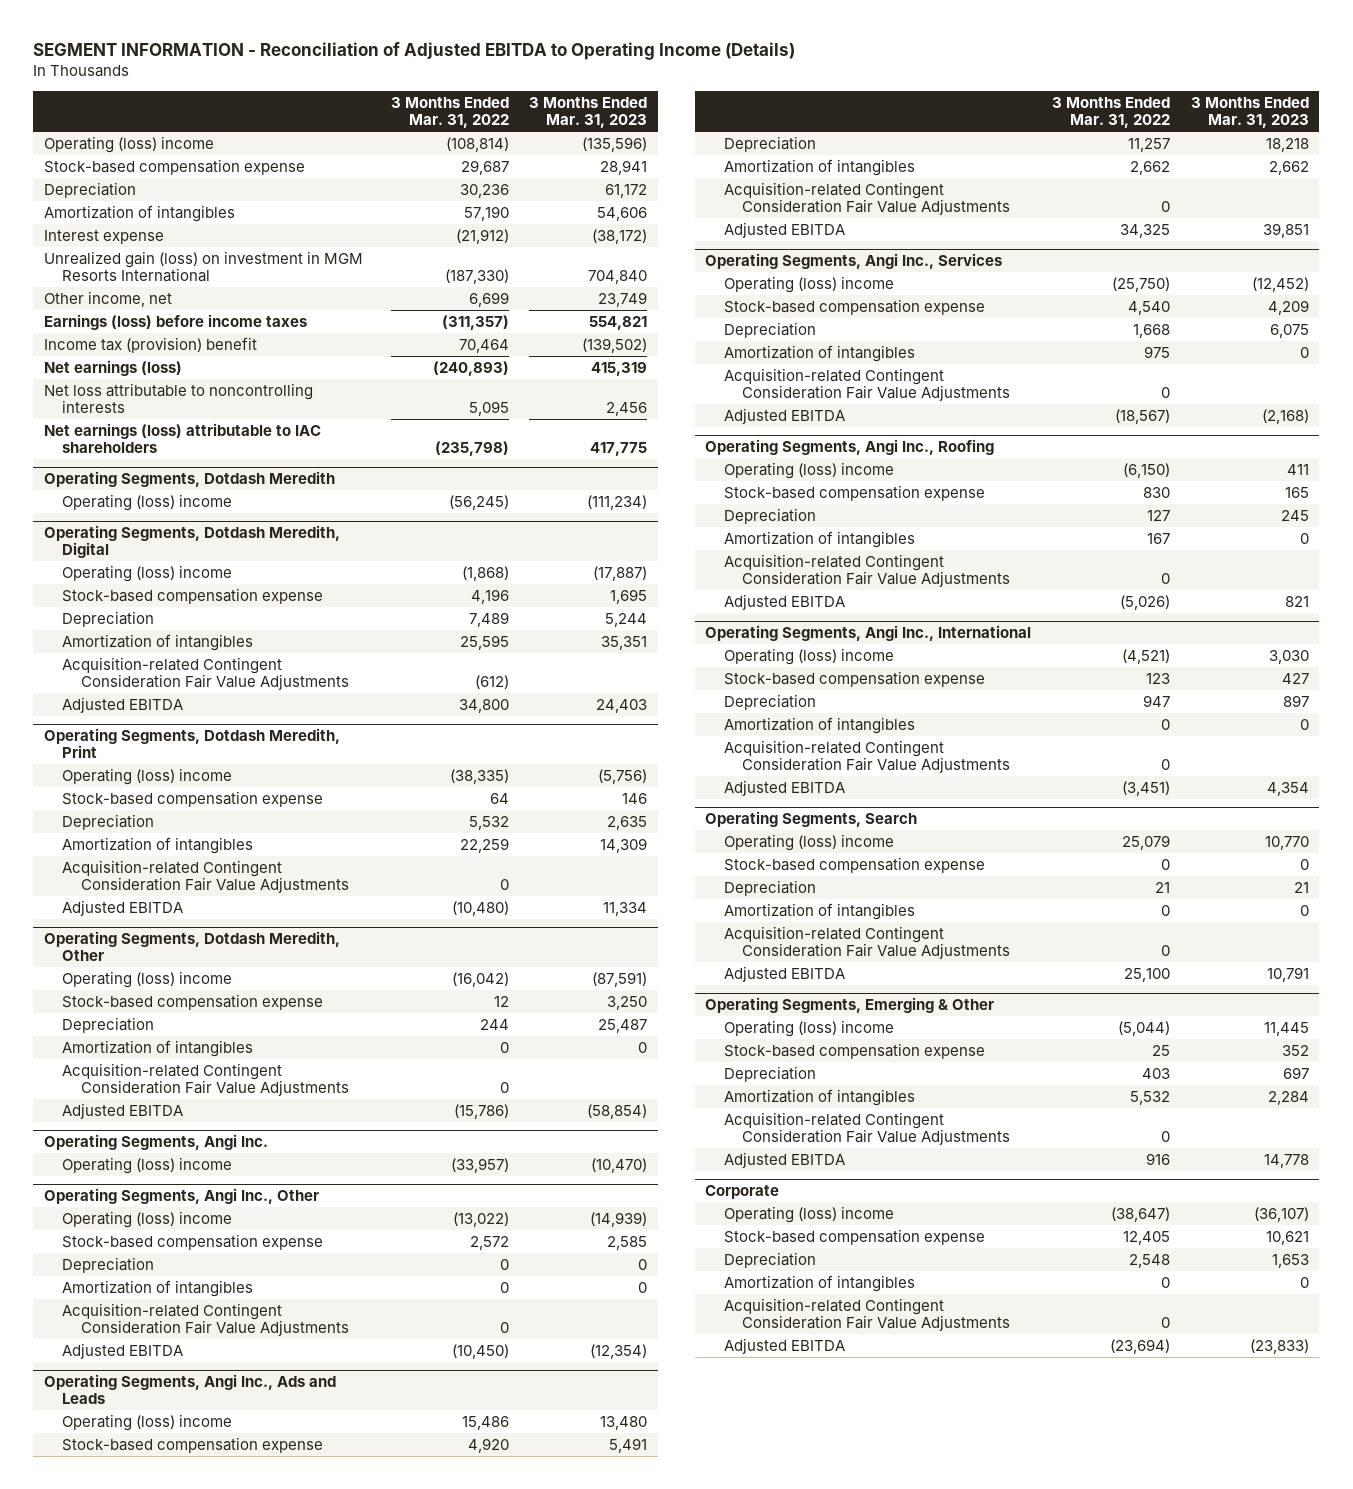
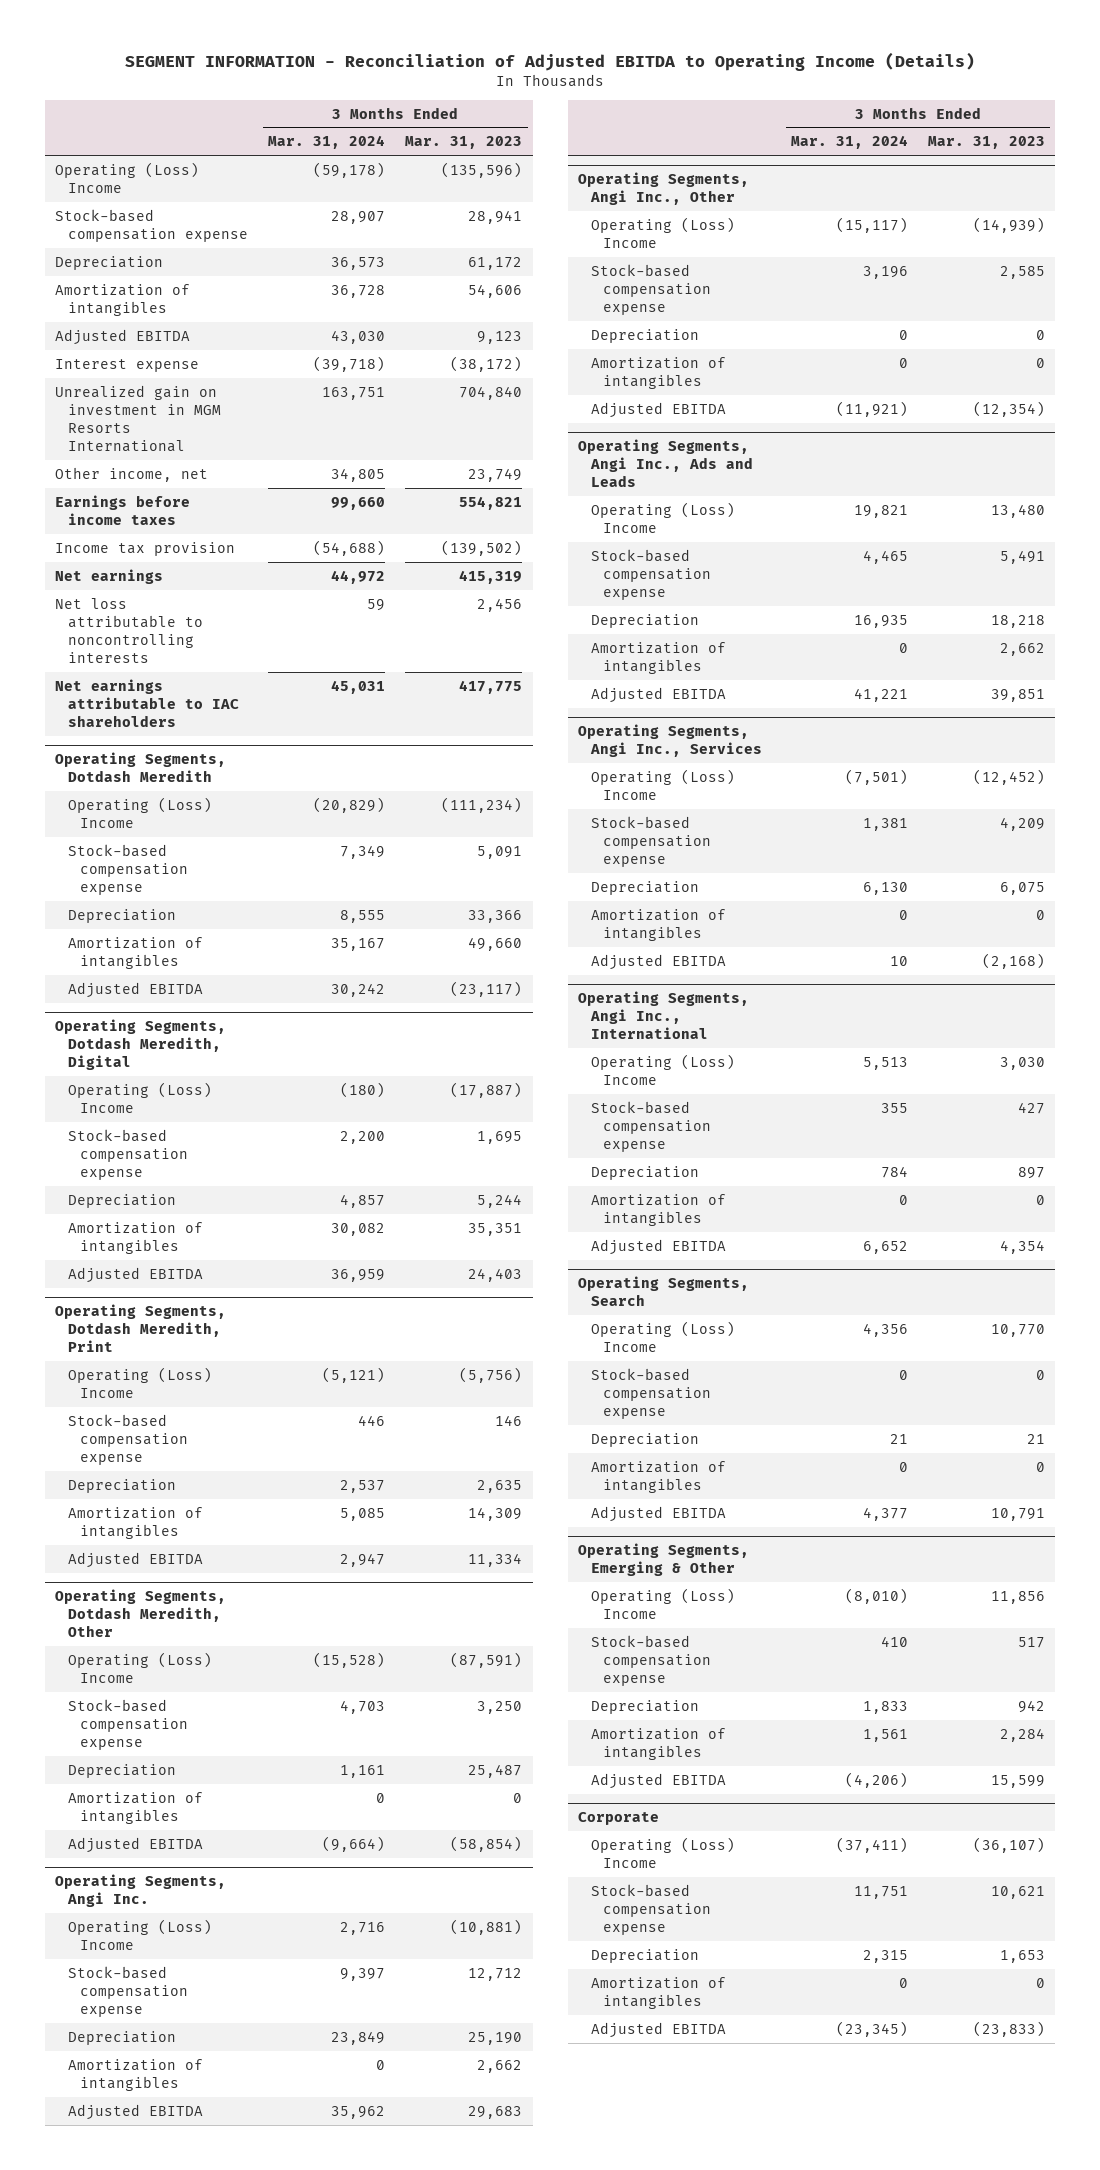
[390,97,509,129] 3 Months Ended Mar. 31, 2022 -> none
none -> [268,135,386,150] Mar. 31, 2024
[43,135,214,153] Operating (loss) income -> [55,161,200,193] Operating (Loss) Income
none -> [55,328,191,345] Adjusted EBITDA
[43,250,363,282] Unrealized gain (loss) on investment in MGM Resorts International -> [55,384,221,453] Unrealized gain on investment in MGM Resorts International
[43,313,307,330] Earnings (loss) before income taxes -> [55,494,191,525] Earnings before income taxes
[43,336,257,353] Income tax (provision) benefit -> [55,541,236,556] Income tax provision
[43,359,182,376] Net earnings (loss) -> [55,568,164,584] Net earnings
[43,422,321,453] Net earnings (loss) attributable to IAC shareholders -> [55,678,239,727] Net earnings attributable to IAC shareholders
[62,493,233,511] Operating (loss) income -> [67,796,212,828] Operating (Loss) Income
none -> [67,843,189,895] Stock-based compensation expense
none -> [67,908,176,923] Depreciation
none -> [67,936,203,969] Amortization of intangibles
none -> [67,981,203,998] Adjusted EBITDA
[62,564,233,582] Operating (loss) income -> [67,1081,212,1113] Operating (Loss) Income
[62,656,349,690] Acquisition-related Contingent Consideration Fair Value Adjustments -> none
[62,767,233,785] Operating (loss) income -> [67,1366,212,1398] Operating (Loss) Income
[62,859,349,893] Acquisition-related Contingent Consideration Fair Value Adjustments -> none
[62,970,233,988] Operating (loss) income -> [67,1651,212,1683] Operating (Loss) Income
[62,1062,349,1096] Acquisition-related Contingent Consideration Fair Value Adjustments -> none
[62,1156,233,1174] Operating (loss) income -> [67,1918,212,1950] Operating (Loss) Income
[591,1157,648,1173] (10,470) -> [450,1918,523,1935] (10,881)
none -> [67,1965,189,2017] Stock-based compensation expense
none -> [67,2030,176,2045] Depreciation
none -> [67,2058,203,2091] Amortization of intangibles
none -> [67,2103,203,2120] Adjusted EBITDA
[62,1210,233,1228] Operating (loss) income -> [590,216,735,248] Operating (Loss) Income
[62,1302,349,1336] Acquisition-related Contingent Consideration Fair Value Adjustments -> none
[62,1413,233,1431] Operating (loss) income -> [590,501,735,533] Operating (Loss) Income
[723,181,1011,215] Acquisition-related Contingent Consideration Fair Value Adjustments -> none
[723,275,894,293] Operating (loss) income -> [590,768,735,800] Operating (Loss) Income
[723,367,1011,401] Acquisition-related Contingent Consideration Fair Value Adjustments -> none
[705,439,995,456] Operating Segments, Angi Inc., Roofing -> none
[723,461,894,479] Operating (loss) income -> none
[723,484,985,501] Stock-based compensation expense -> none
[723,507,816,524] Depreciation -> none
[723,530,915,548] Amortization of intangibles -> none
[723,553,1011,587] Acquisition-related Contingent Consideration Fair Value Adjustments -> none
[723,593,845,610] Adjusted EBITDA -> none
[723,647,894,665] Operating (loss) income -> [590,1053,735,1085] Operating (Loss) Income
[723,739,1011,773] Acquisition-related Contingent Consideration Fair Value Adjustments -> none
[723,833,894,851] Operating (loss) income -> [590,1320,735,1352] Operating (Loss) Income
[723,925,1011,959] Acquisition-related Contingent Consideration Fair Value Adjustments -> none
[723,1019,894,1037] Operating (loss) income -> [590,1587,735,1619] Operating (Loss) Income
[1263,1021,1309,1036] 11,445 -> [991,1590,1046,1604] 11,856
[1281,1044,1309,1056] 352 -> [1018,1636,1046,1648] 517
[1282,1066,1309,1079] 697 -> [1018,1699,1046,1713] 942
[723,1111,1011,1145] Acquisition-related Contingent Consideration Fair Value Adjustments -> none
[1263,1153,1309,1168] 14,778 -> [991,1774,1046,1788] 15,599
[723,1205,894,1223] Operating (loss) income -> [590,1836,735,1868] Operating (Loss) Income
[723,1297,1011,1331] Acquisition-related Contingent Consideration Fair Value Adjustments -> none

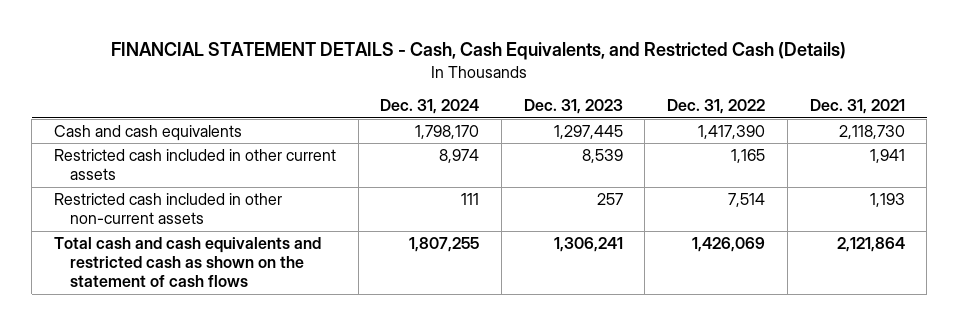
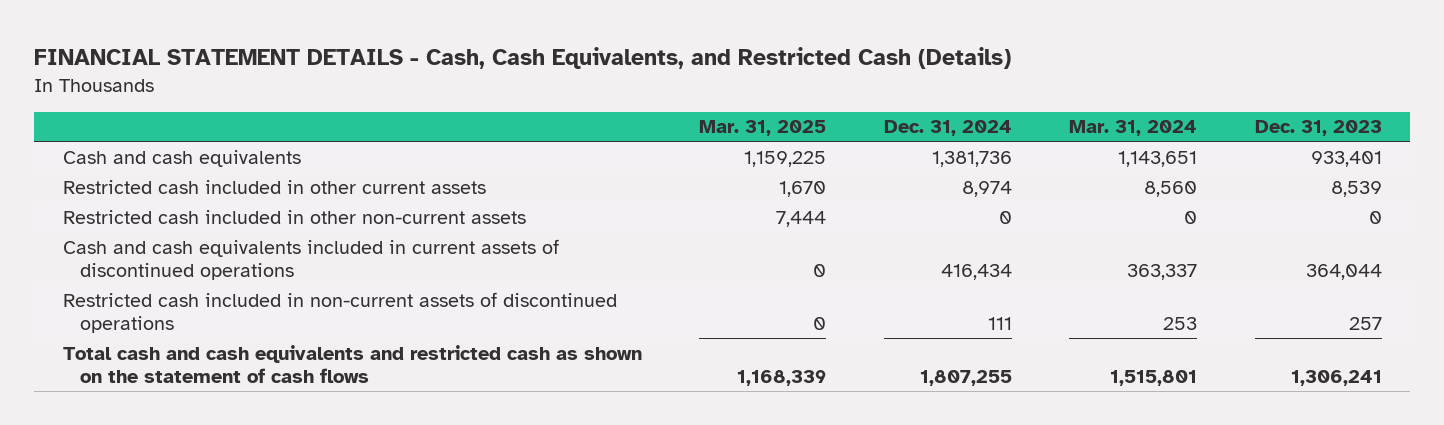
[667,99,766,115] Dec. 31, 2022 -> none
[809,99,905,115] Dec. 31, 2021 -> none
none -> [699,120,827,137] Mar. 31, 2025
none -> [1069,120,1198,137] Mar. 31, 2024
[415,124,480,139] 1,798,170 -> [931,150,1012,167] 1,381,736
[553,124,623,139] 1,297,445 -> [1310,150,1382,167] 933,401
[461,192,480,205] 111 -> [998,210,1012,224] 0
[596,192,623,205] 257 -> [1368,210,1382,224] 0
none -> [62,238,559,281] Cash and cash equivalents included in current assets of discontinued operations
none -> [62,291,617,334] Restricted cash included in non-current assets of discontinued operations

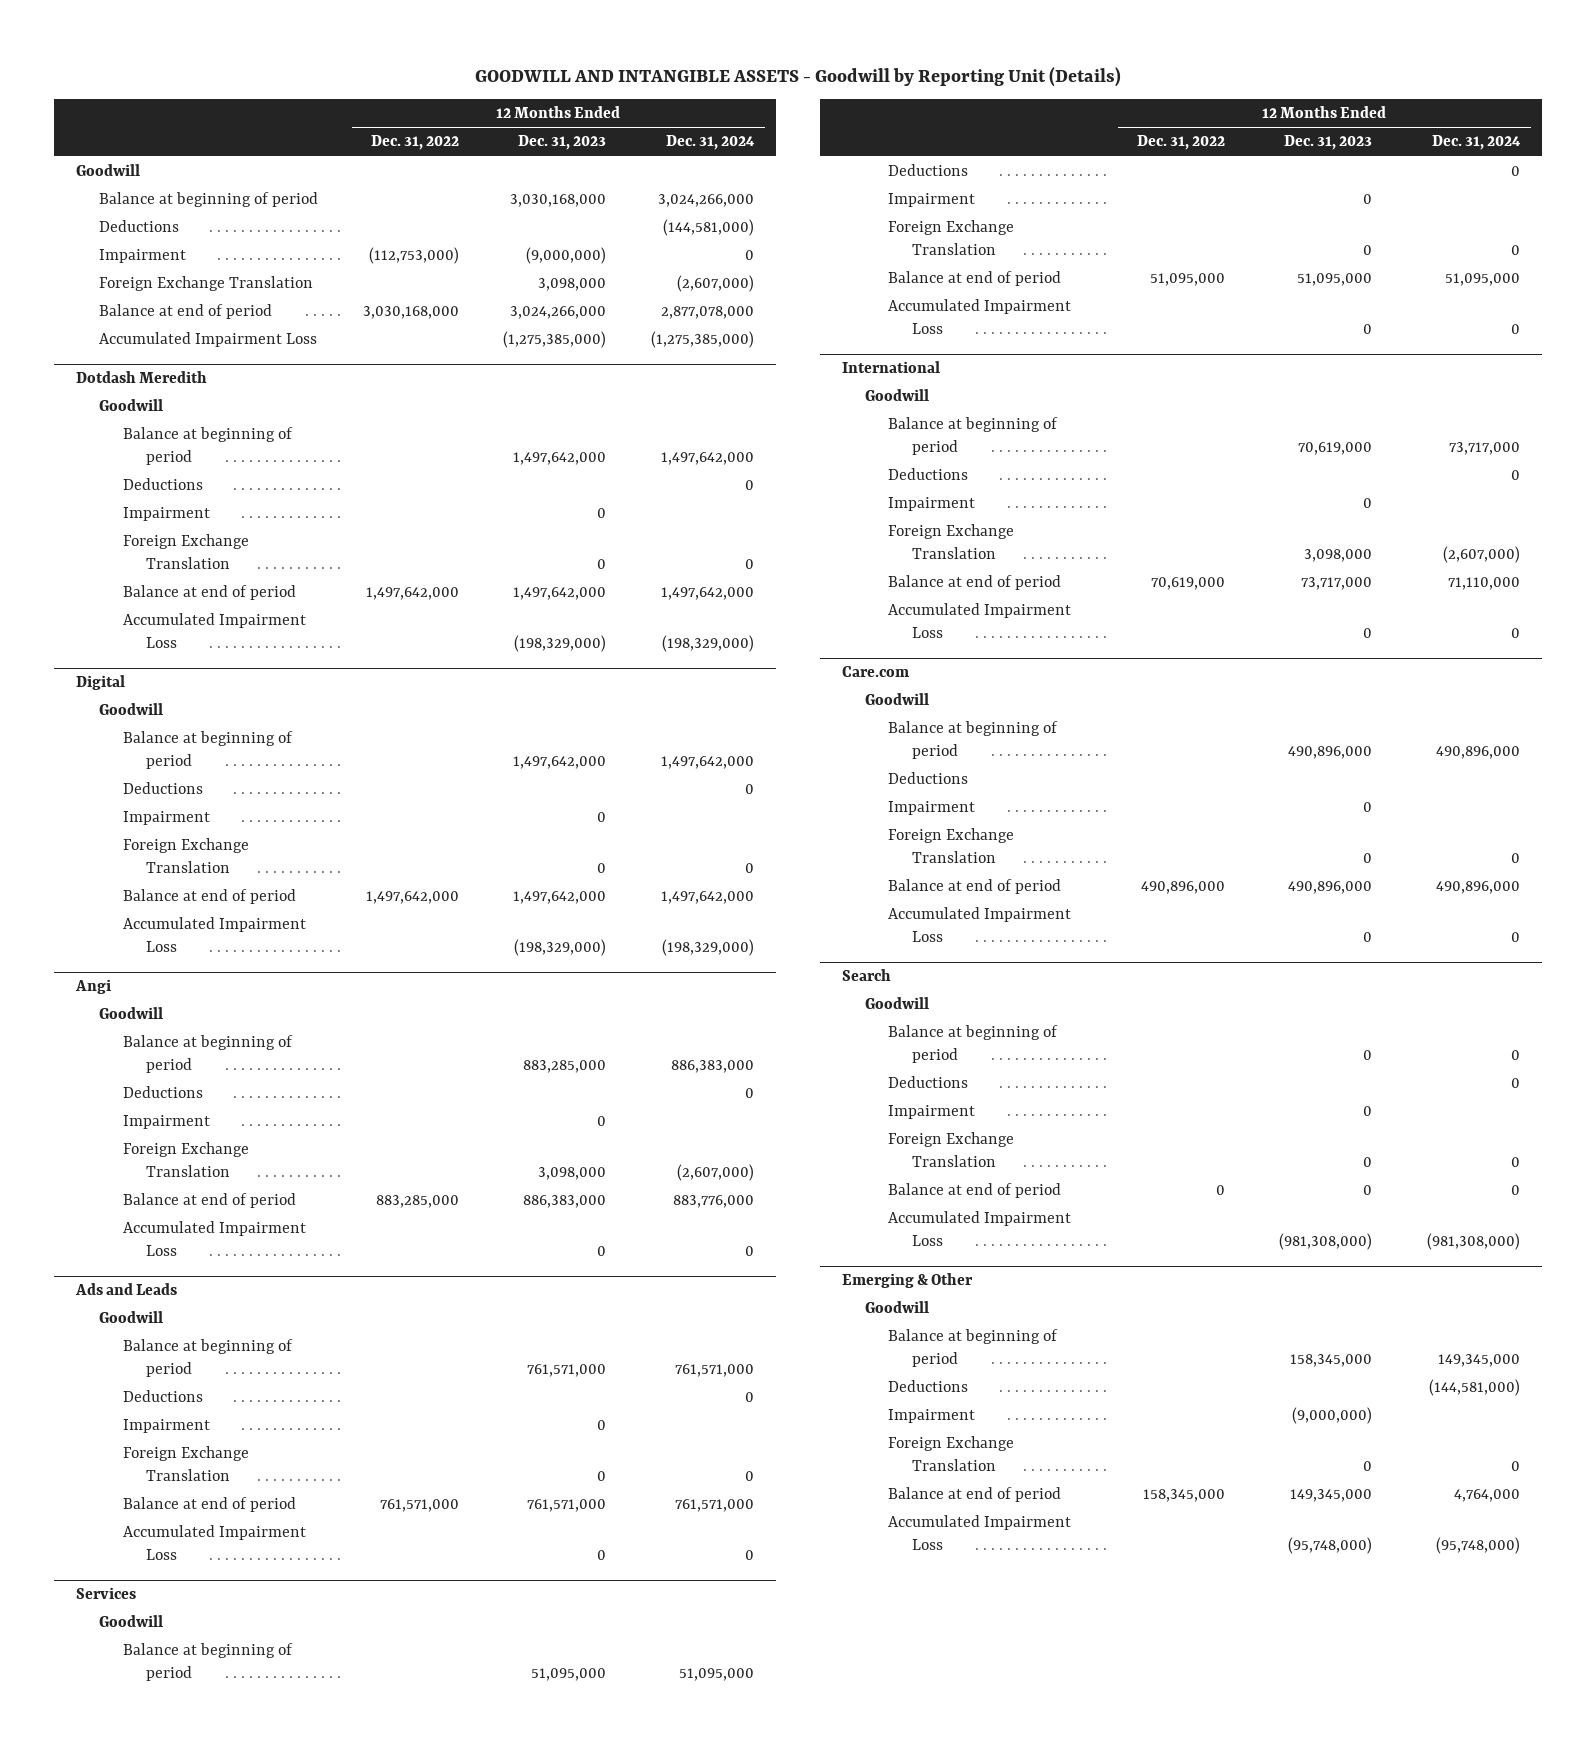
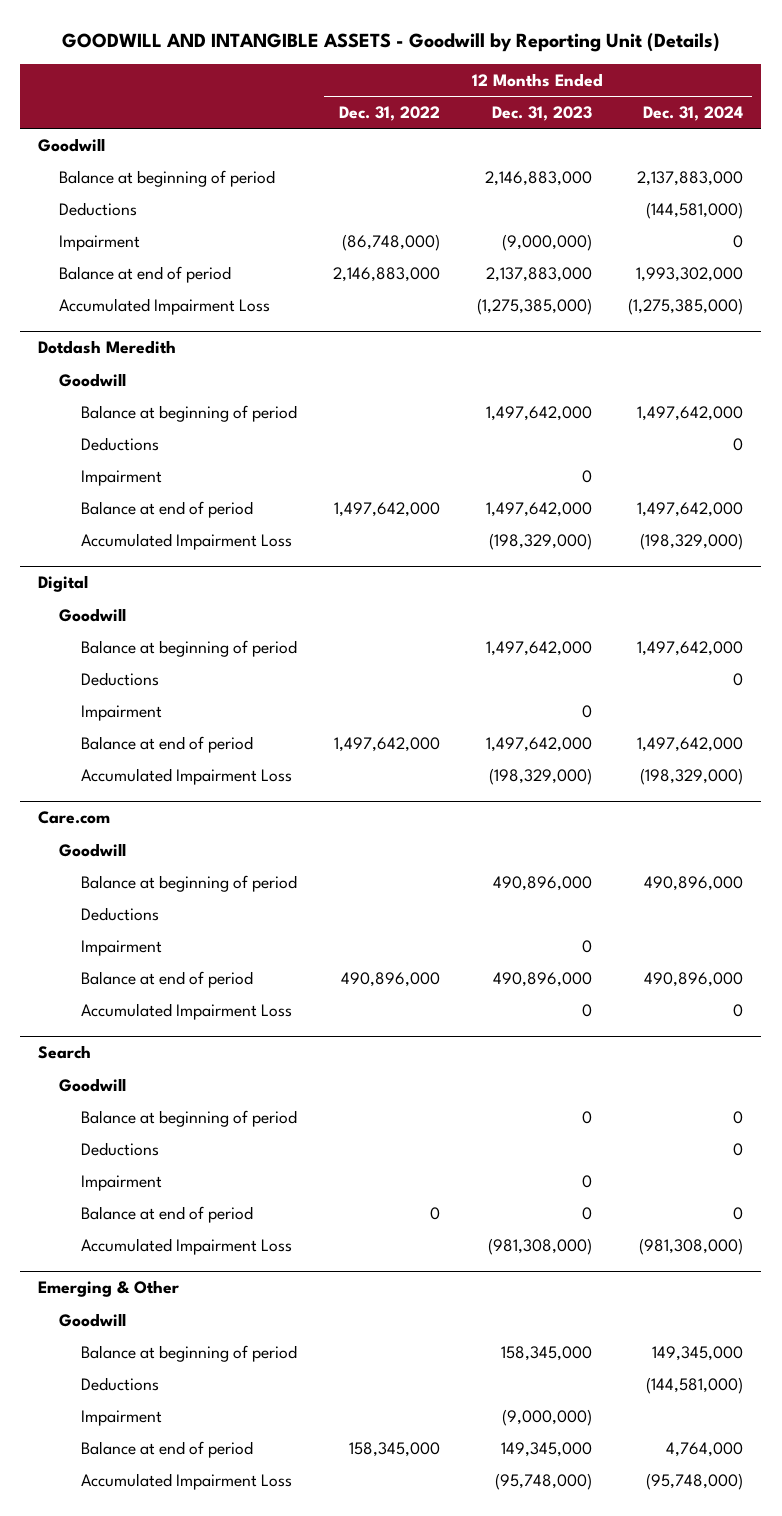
[510,194,607,208] 3,030,168,000 -> [484,170,592,186] 2,146,883,000
[657,194,754,208] 3,024,266,000 -> [637,170,744,186] 2,137,883,000
[99,276,314,292] Foreign Exchange Translation -> none
[368,247,459,265] (112,753,000) -> [342,233,441,251] (86,748,000)
[362,306,459,320] 3,030,168,000 -> [333,266,441,282] 2,146,883,000
[510,306,607,320] 3,024,266,000 -> [485,266,592,282] 2,137,883,000
[660,306,754,320] 2,877,078,000 -> [636,266,744,282] 1,993,302,000
[122,534,249,569] Foreign Exchange Translation -> none
[122,838,249,873] Foreign Exchange Translation -> none
[75,979,112,995] Angi -> none
[99,1007,164,1020] Goodwill -> none
[122,1035,293,1073] Balance at beginning of period -> none
[122,1086,203,1099] Deductions -> none
[122,1115,210,1130] Impairment -> none
[122,1142,249,1177] Foreign Exchange Translation -> none
[122,1193,296,1209] Balance at end of period -> none
[122,1221,306,1256] Accumulated Impairment Loss -> none
[75,1283,178,1296] Ads and Leads -> none
[99,1311,164,1324] Goodwill -> none
[122,1339,293,1377] Balance at beginning of period -> none
[122,1390,203,1403] Deductions -> none
[122,1419,210,1434] Impairment -> none
[122,1446,249,1481] Foreign Exchange Translation -> none
[122,1497,296,1513] Balance at end of period -> none
[122,1525,306,1560] Accumulated Impairment Loss -> none
[76,1587,137,1600] Services -> none
[99,1615,164,1628] Goodwill -> none
[122,1643,293,1681] Balance at beginning of period -> none
[888,164,969,177] Deductions -> none
[888,193,976,208] Impairment -> none
[888,220,1015,255] Foreign Exchange Translation -> none
[888,271,1062,287] Balance at end of period -> none
[888,299,1072,334] Accumulated Impairment Loss -> none
[842,361,941,374] International -> none
[865,389,930,402] Goodwill -> none
[888,417,1059,455] Balance at beginning of period -> none
[888,468,969,481] Deductions -> none
[888,497,976,512] Impairment -> none
[888,524,1015,559] Foreign Exchange Translation -> none
[888,575,1062,591] Balance at end of period -> none
[888,603,1072,638] Accumulated Impairment Loss -> none
[888,828,1015,863] Foreign Exchange Translation -> none
[888,1132,1015,1167] Foreign Exchange Translation -> none
[888,1436,1015,1471] Foreign Exchange Translation -> none

